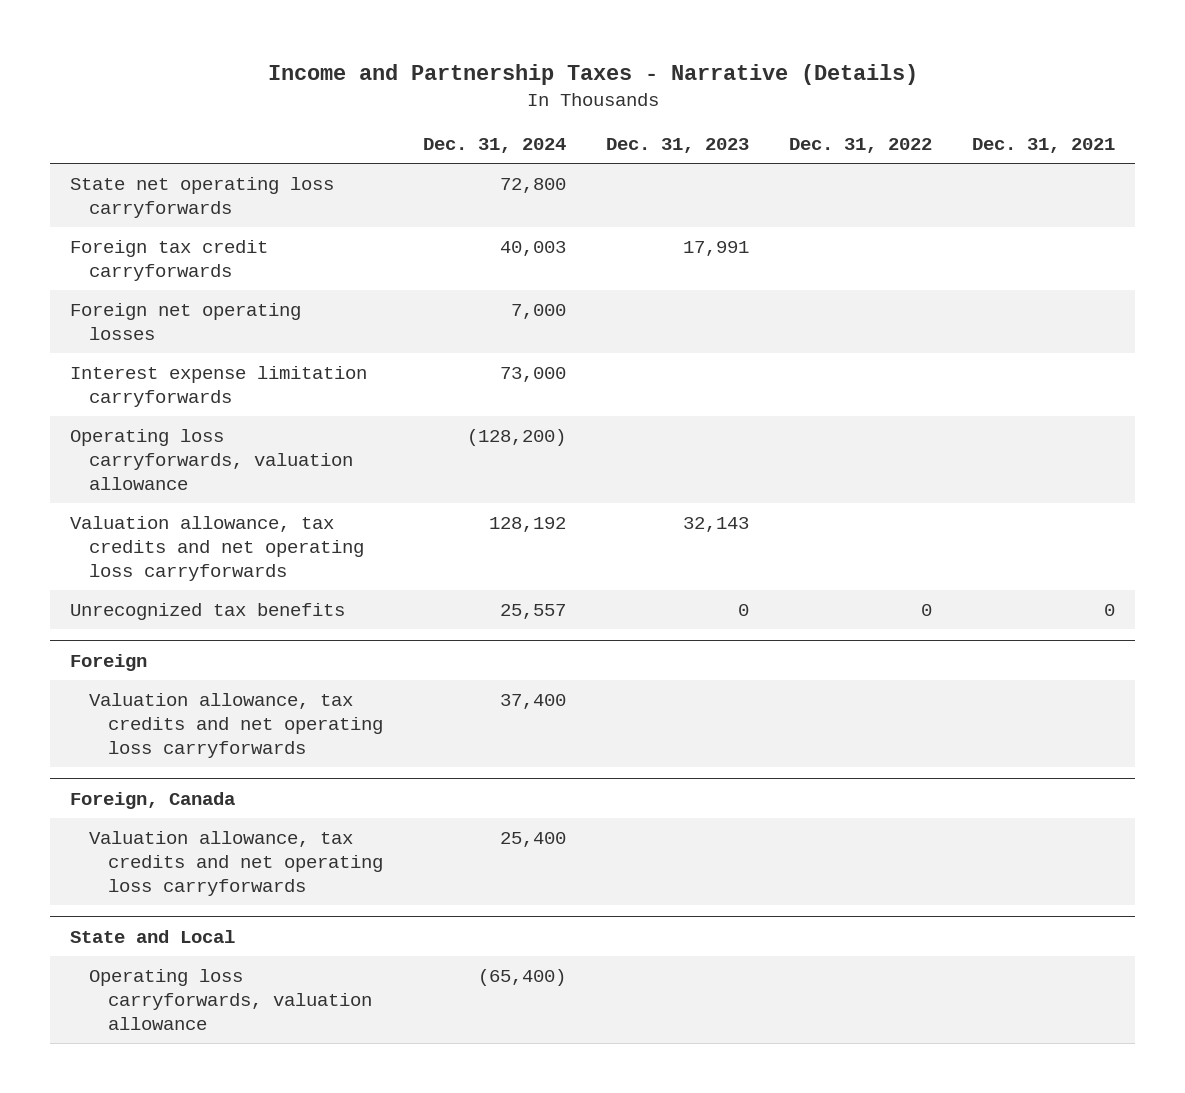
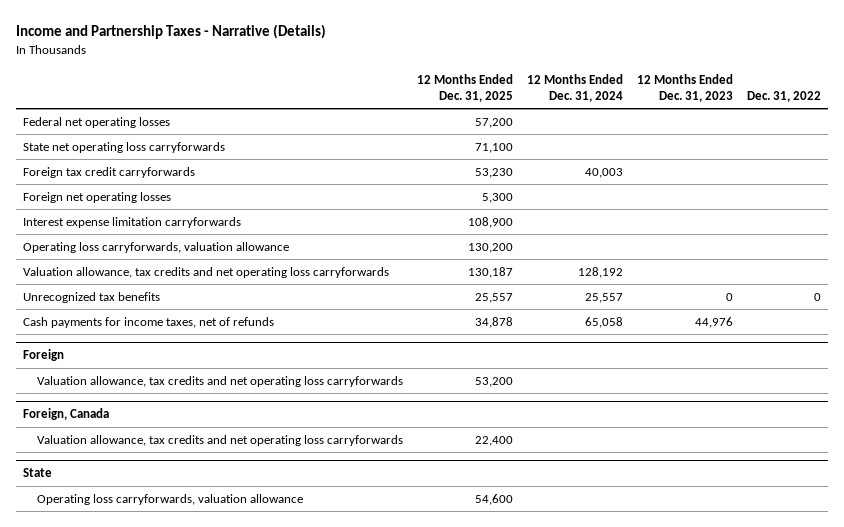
[423,138,567,154] Dec. 31, 2024 -> none
[606,138,750,154] Dec. 31, 2023 -> none
[972,138,1116,154] Dec. 31, 2021 -> none
none -> [417,73,514,102] 12 Months Ended Dec. 31, 2025
none -> [527,73,624,102] 12 Months Ended Dec. 31, 2024
none -> [637,73,734,102] 12 Months Ended Dec. 31, 2023
none -> [22,116,170,128] Federal net operating losses
none -> [22,316,274,328] Cash payments for income taxes, net of refunds
[70,929,236,943] State and Local -> [22,468,52,478] State

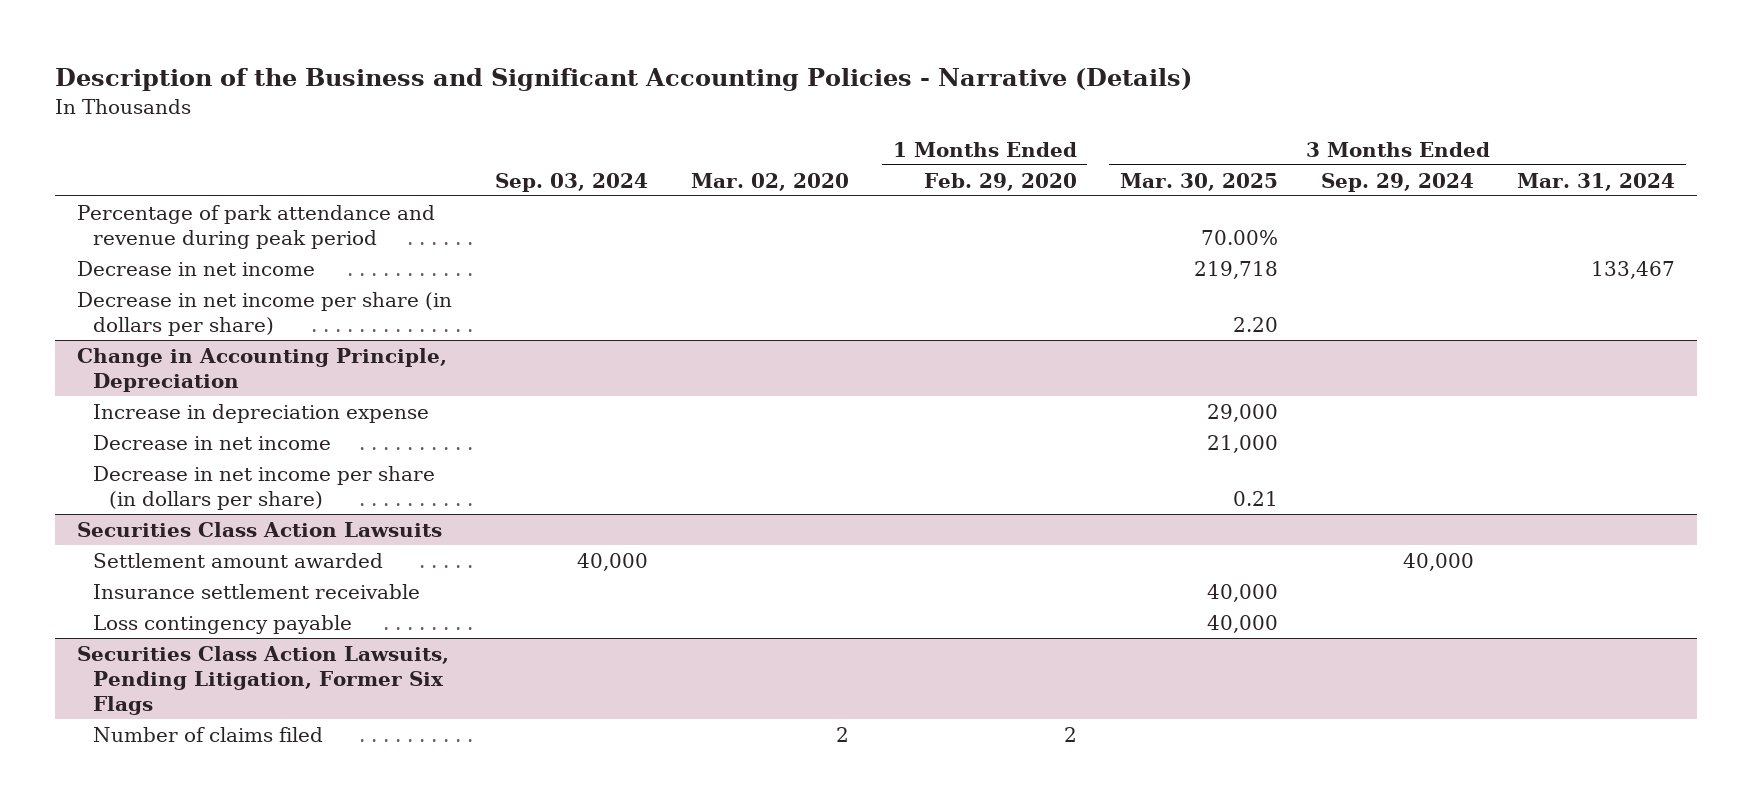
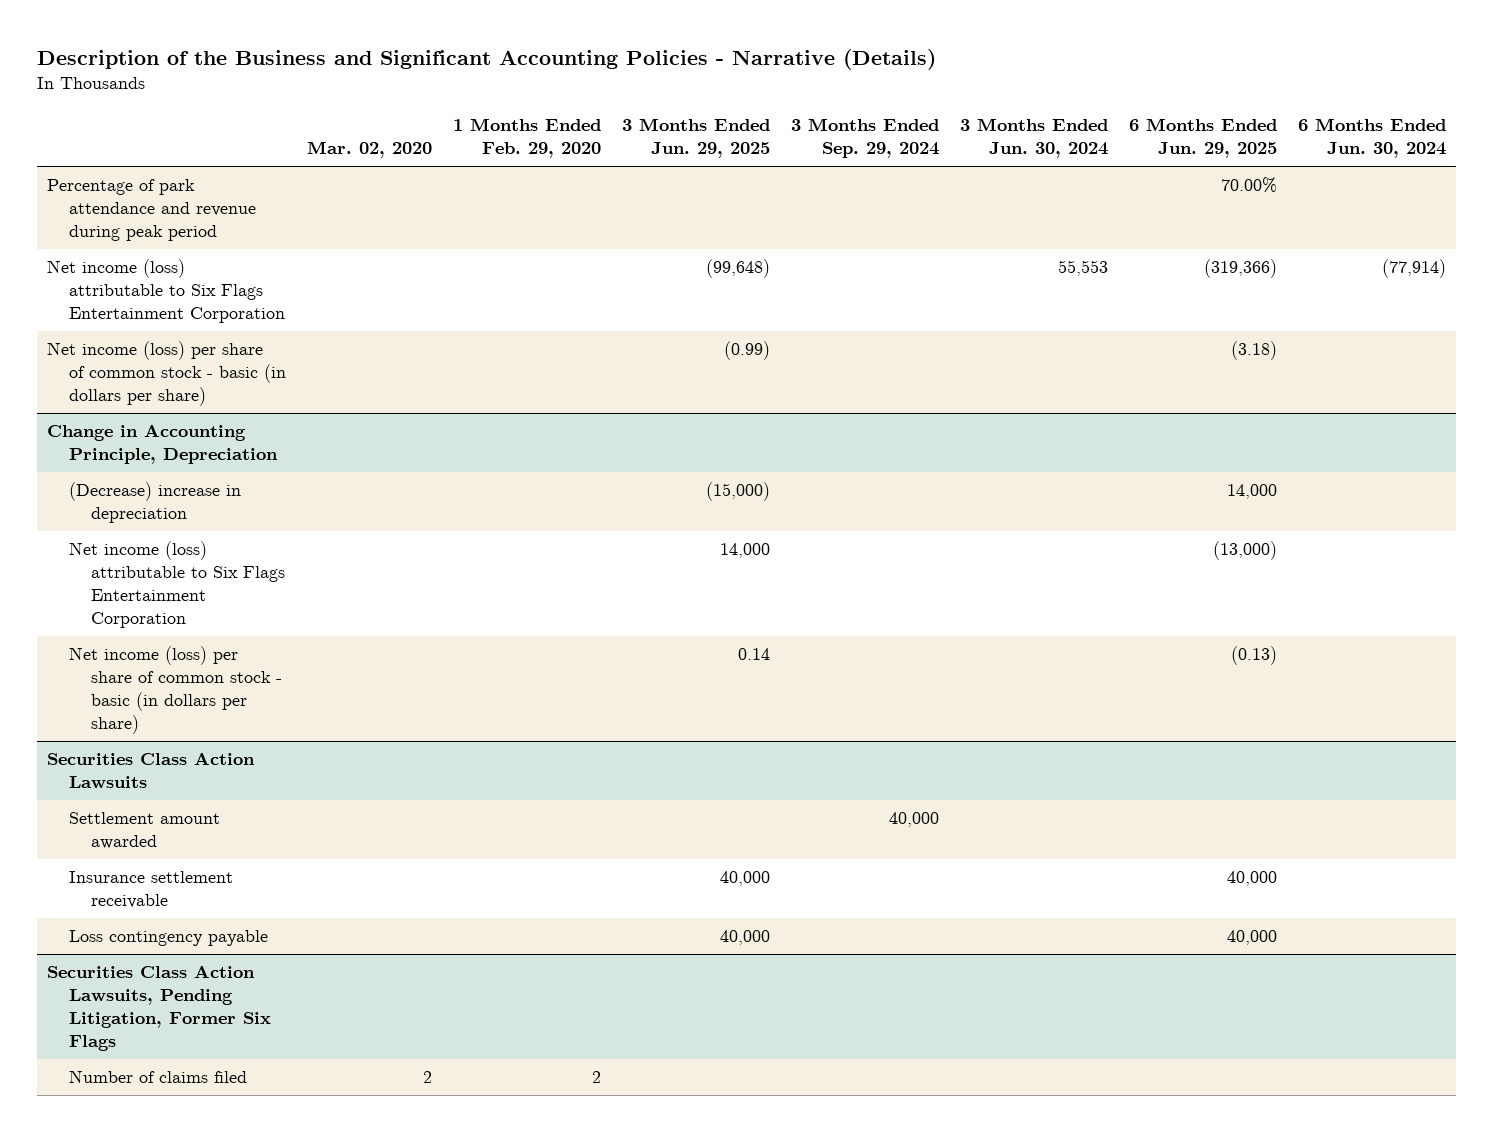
[494,172,648,192] Sep. 03, 2024 -> none
[1119,172,1278,191] Mar. 30, 2025 -> none
[1517,172,1676,191] Mar. 31, 2024 -> none
none -> [622,118,771,159] 3 Months Ended Jun. 29, 2025
none -> [960,118,1109,159] 3 Months Ended Jun. 30, 2024
none -> [1128,118,1277,159] 6 Months Ended Jun. 29, 2025
none -> [1297,118,1446,159] 6 Months Ended Jun. 30, 2024
[76,260,315,276] Decrease in net income -> [47,259,286,324] Net income (loss) attributable to Six Flags Entertainment Corporation
[76,291,452,336] Decrease in net income per share (in dollars per share) -> [47,341,287,407] Net income (loss) per share of common stock - basic (in dollars per share)
[92,403,429,423] Increase in depreciation expense -> [69,482,242,524] (Decrease) increase in depreciation
[92,434,331,450] Decrease in net income -> [69,541,286,628] Net income (loss) attributable to Six Flags Entertainment Corporation
[92,465,435,510] Decrease in net income per share (in dollars per share) -> [69,646,283,734] Net income (loss) per share of common stock - basic (in dollars per share)

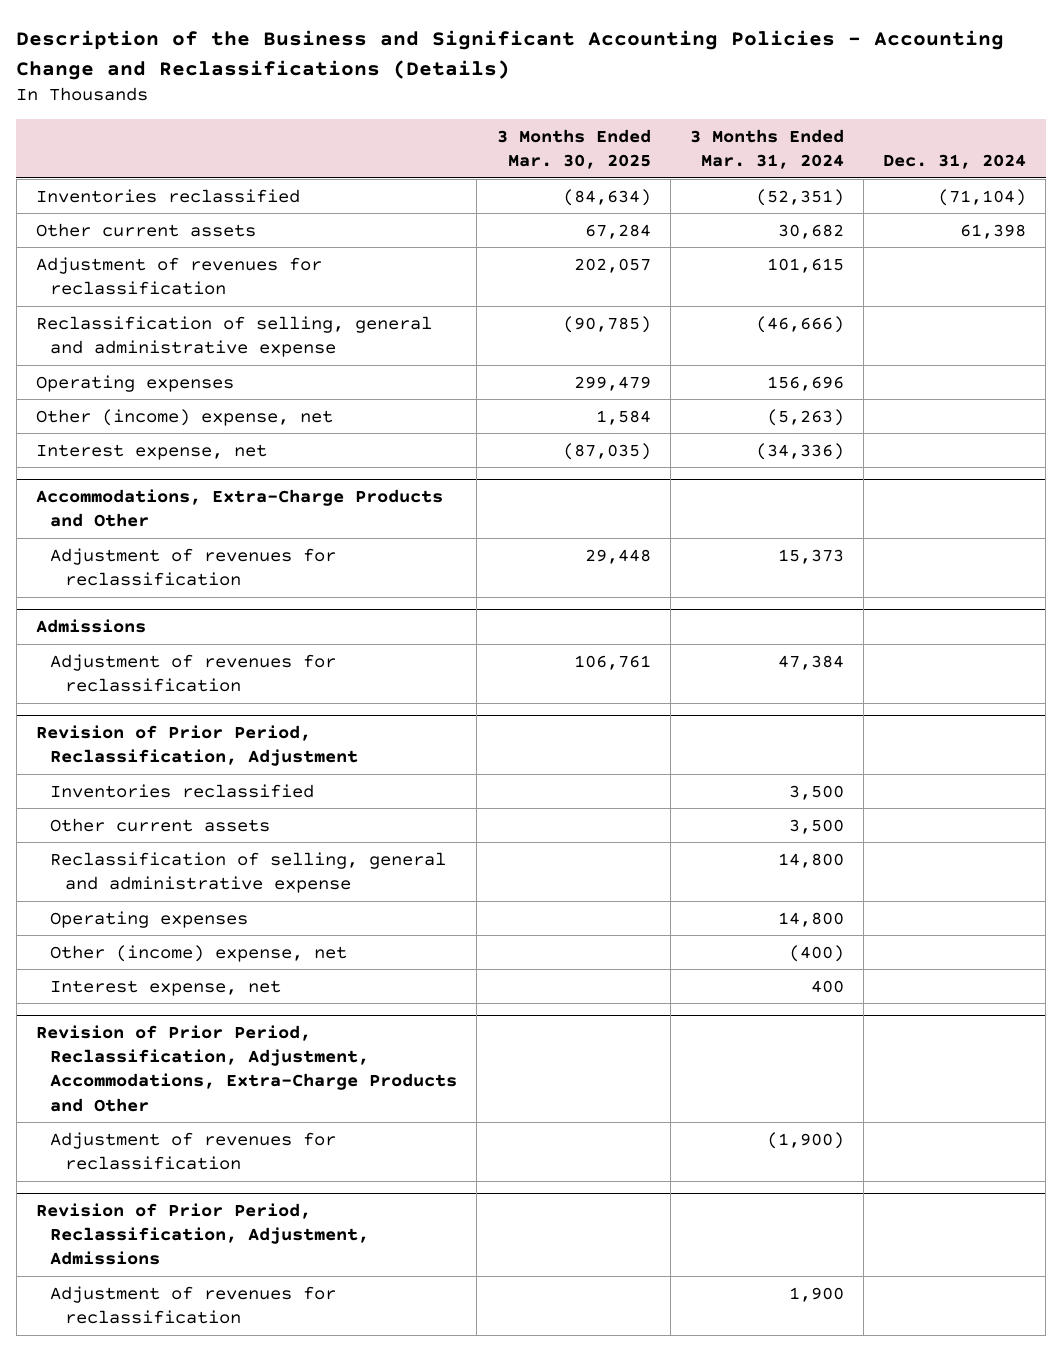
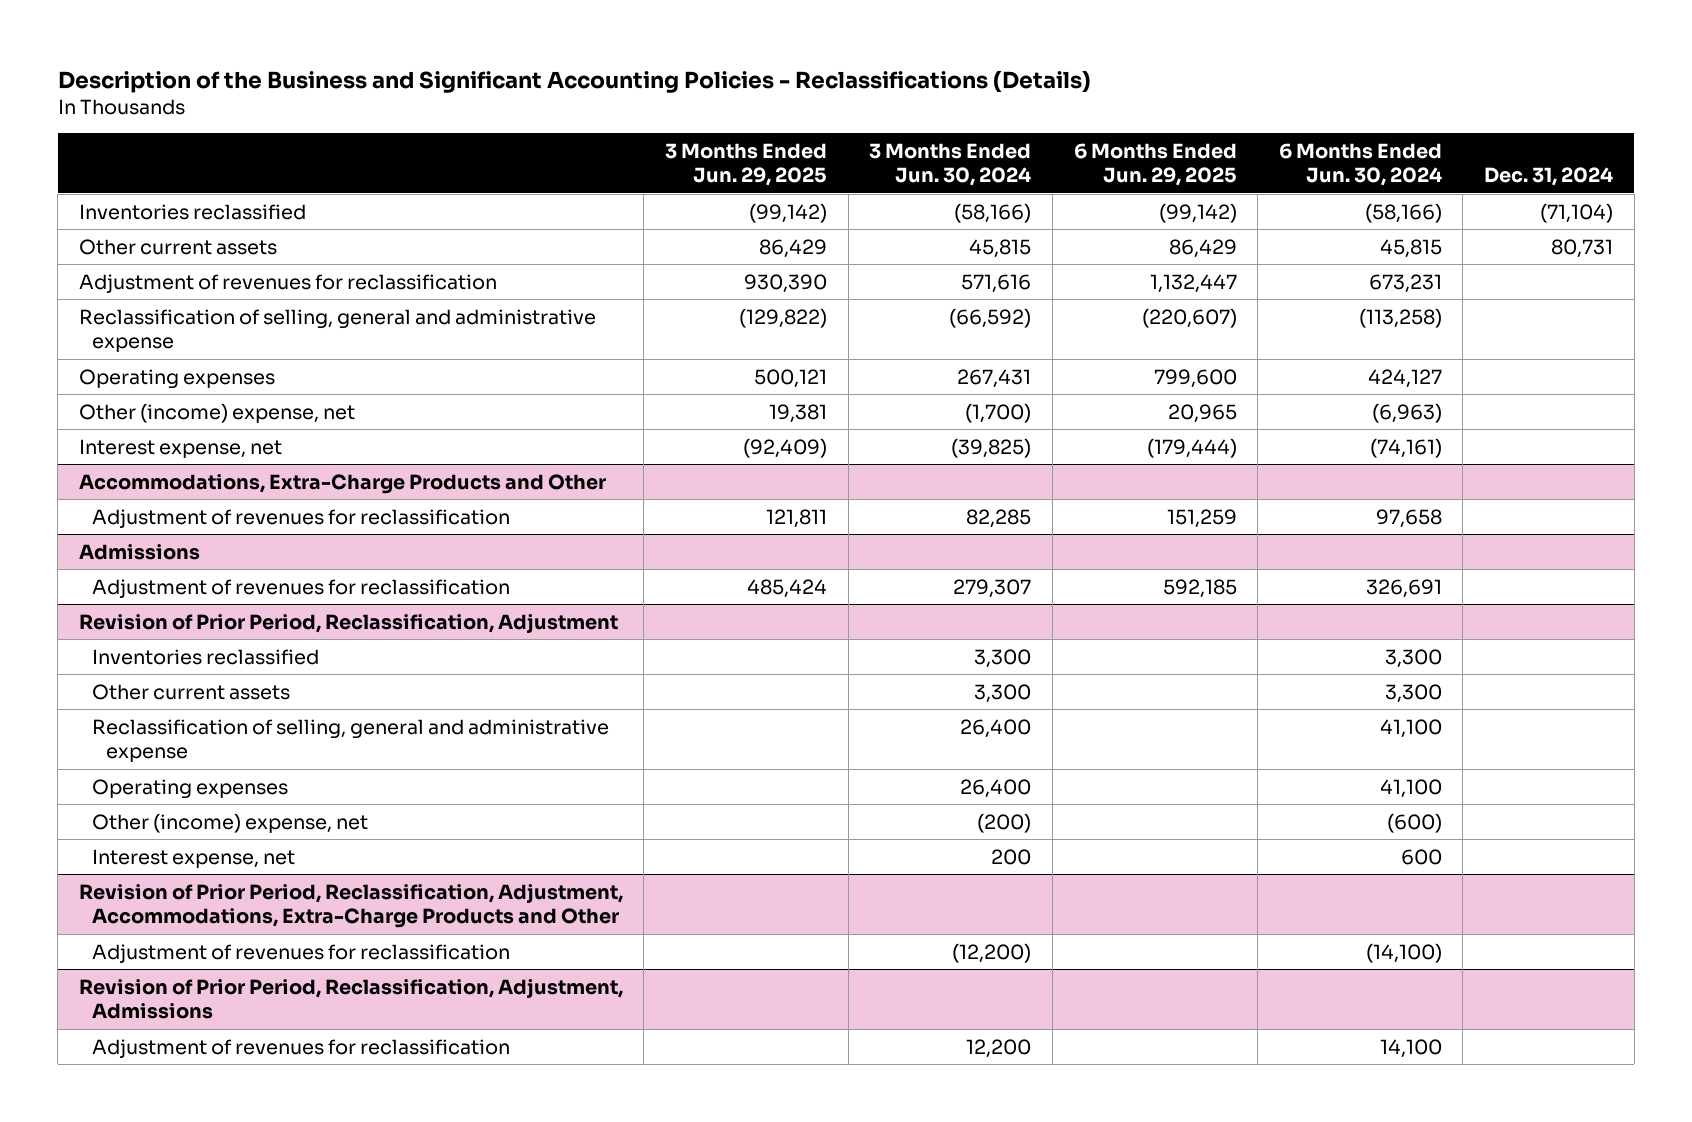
[16,30,1005,80] Description of the Business and Significant Accounting Policies - Accounting Change and Reclassifications (Details) -> [57,69,1091,93] Description of the Business and Significant Accounting Policies - Reclassifications (Details)
[496,128,651,169] 3 Months Ended Mar. 30, 2025 -> none
[689,128,844,169] 3 Months Ended Mar. 31, 2024 -> none
none -> [665,142,828,187] 3 Months Ended Jun. 29, 2025
none -> [869,142,1032,187] 3 Months Ended Jun. 30, 2024
none -> [1073,142,1237,187] 6 Months Ended Jun. 29, 2025
none -> [1278,142,1442,187] 6 Months Ended Jun. 30, 2024
[960,223,1027,239] 61,398 -> [1551,238,1614,258] 80,731

